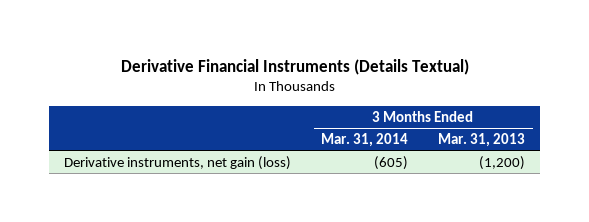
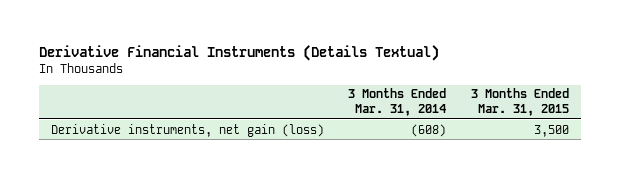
[438,132,526,147] Mar. 31, 2013 -> none
none -> [470,88,569,117] 3 Months Ended Mar. 31, 2015
[374,155,409,170] (605) -> [411,123,447,137] (608)

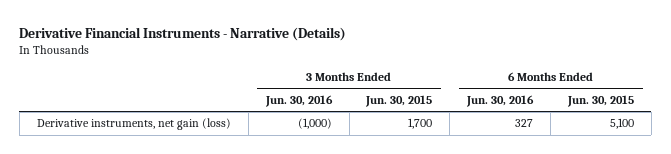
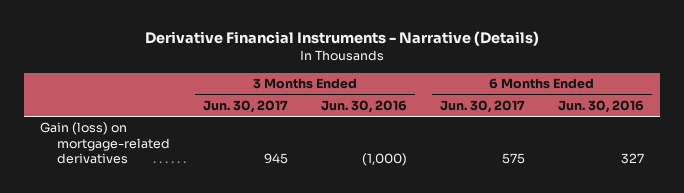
[365,95,433,108] Jun. 30, 2015 -> none
[567,95,635,108] Jun. 30, 2015 -> none
none -> [202,99,288,113] Jun. 30, 2017
none -> [439,99,525,113] Jun. 30, 2017
[36,118,231,131] Derivative instruments, net gain (loss) -> [40,122,170,164] Gain (loss) on mortgage-related derivatives

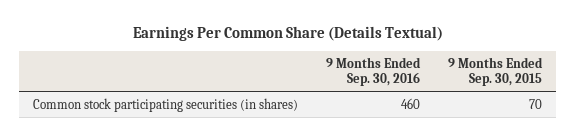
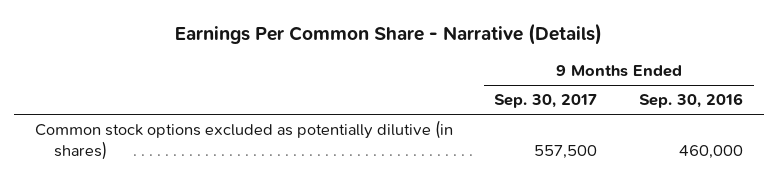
[132,26,443,42] Earnings Per Common Share (Details Textual) -> [174,22,602,45] Earnings Per Common Share - Narrative (Details)
[448,56,544,87] 9 Months Ended Sep. 30, 2015 -> none
none -> [494,94,598,109] Sep. 30, 2017
[33,97,299,112] Common stock participating securities (in shares) -> [34,120,453,160] Common stock options excluded as potentially dilutive (in shares)
[401,97,421,109] 460 -> [679,144,744,159] 460,000

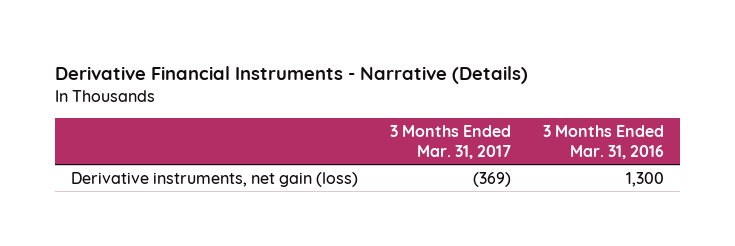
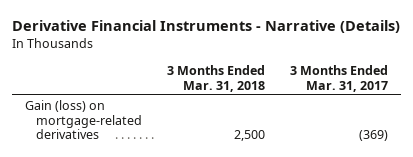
[542,125,664,159] 3 Months Ended Mar. 31, 2016 -> none
none -> [167,64,266,92] 3 Months Ended Mar. 31, 2018
[71,171,359,187] Derivative instruments, net gain (loss) -> [24,100,142,140] Gain (loss) on mortgage-related derivatives

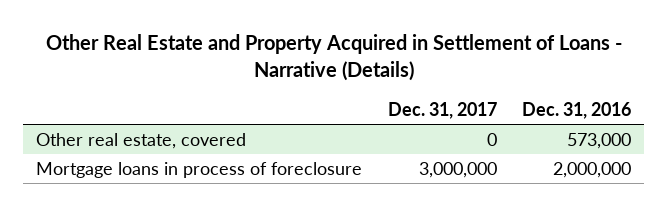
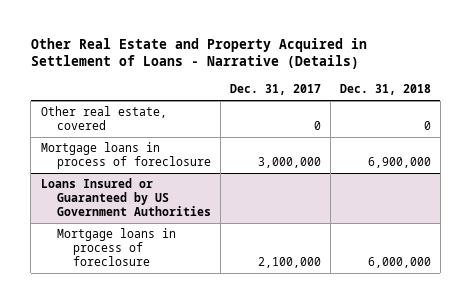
[522,101,632,119] Dec. 31, 2016 -> none
none -> [339,83,431,95] Dec. 31, 2018
none -> [40,178,211,217] Loans Insured or Guaranteed by US Government Authorities
none -> [56,228,176,267] Mortgage loans in process of foreclosure

